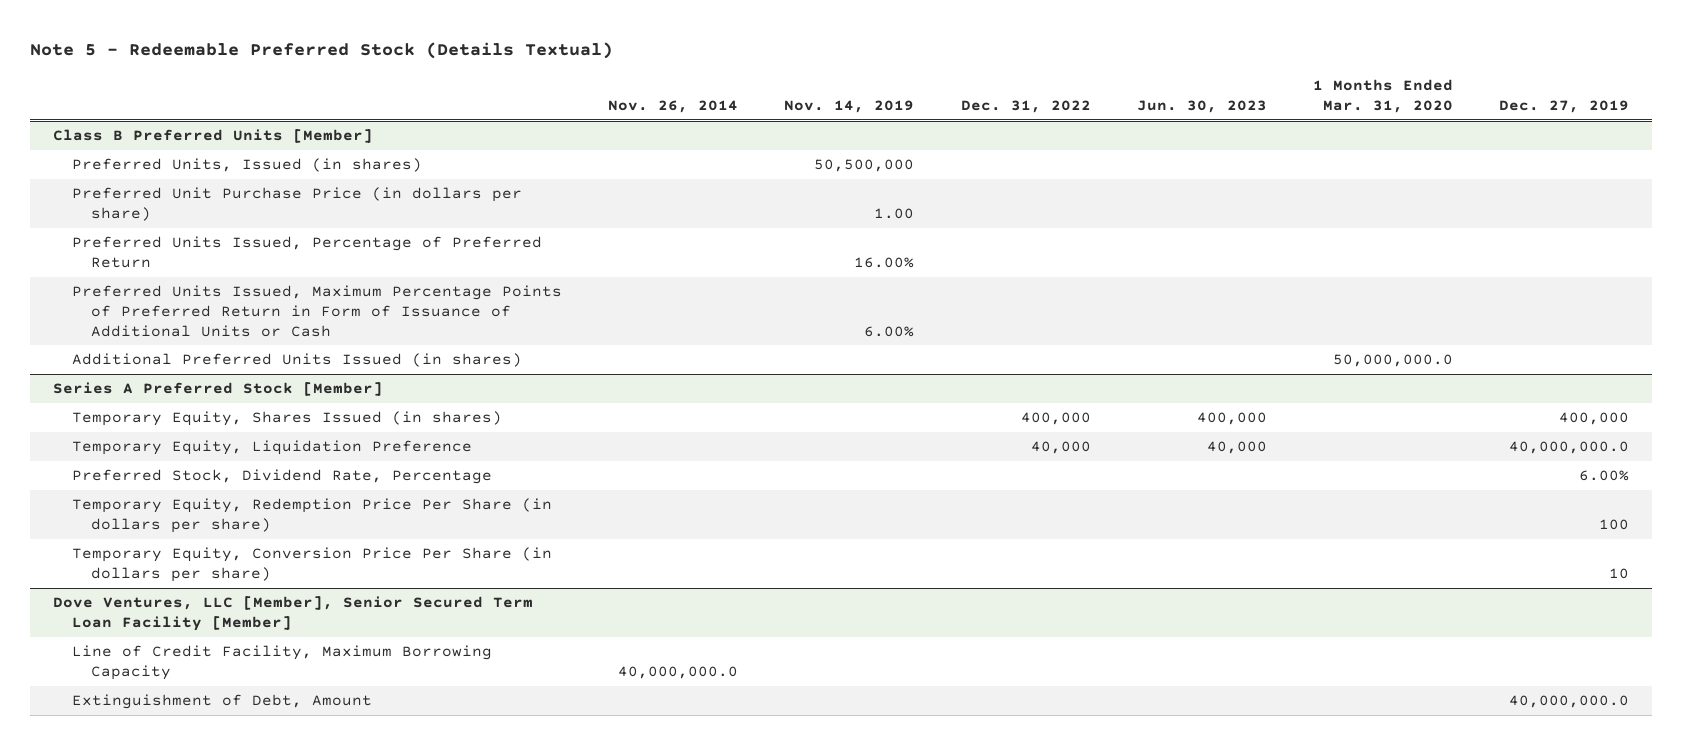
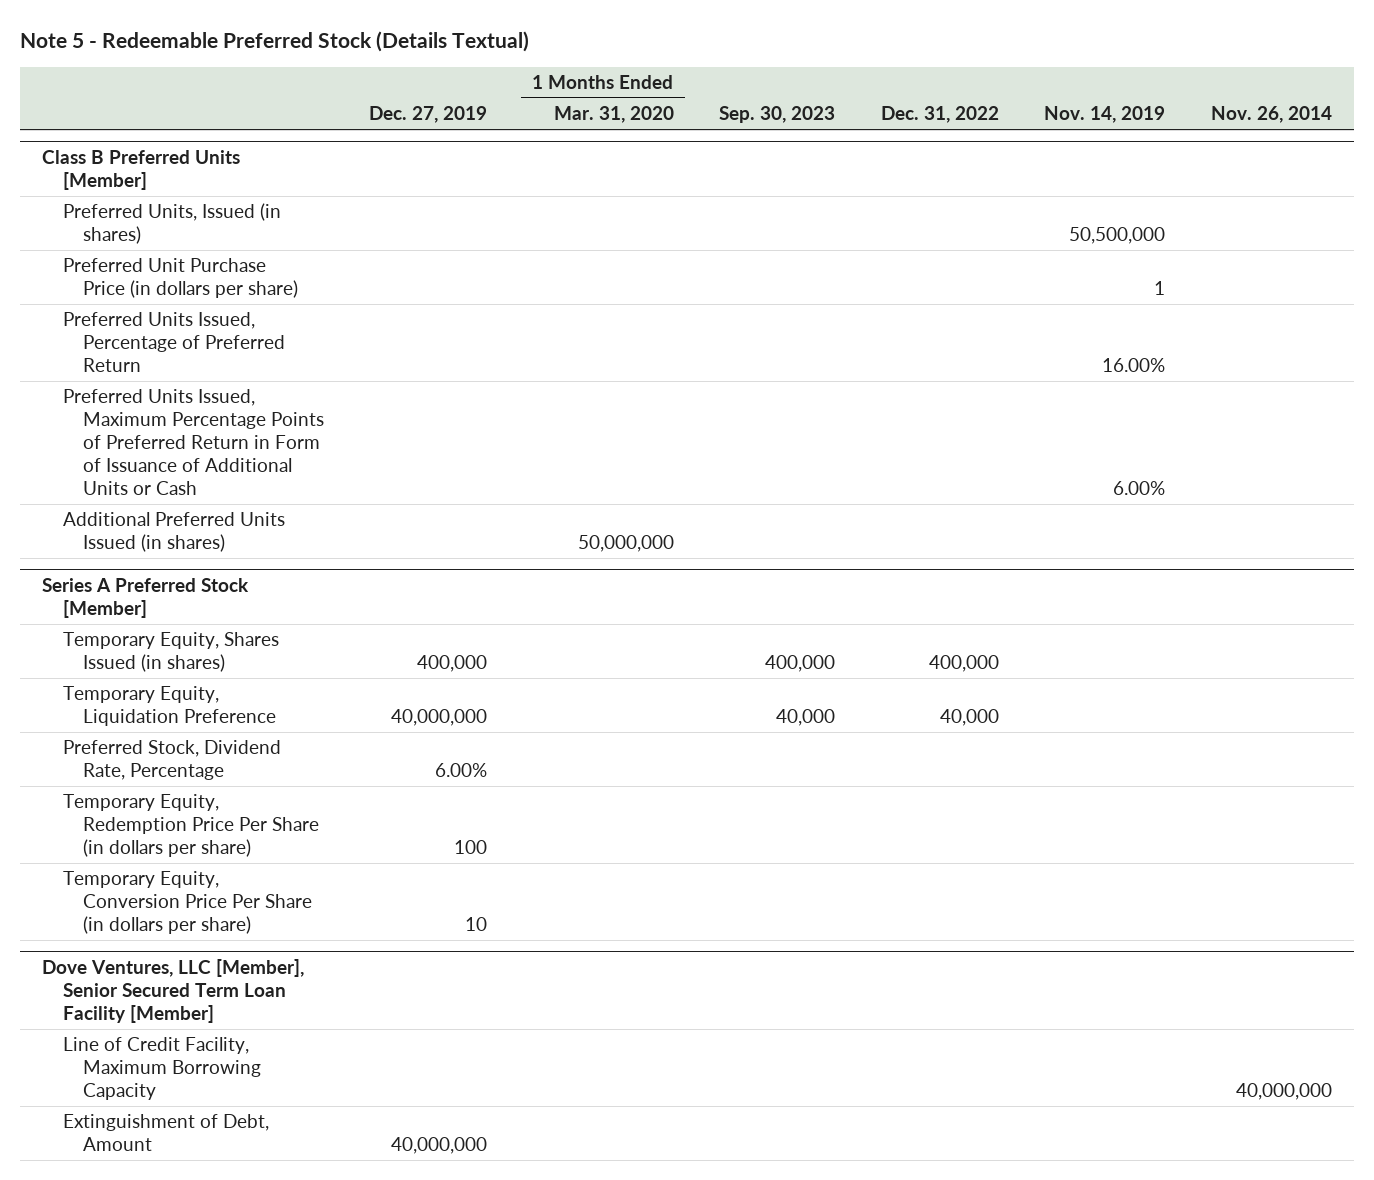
[1136,100,1267,114] Jun. 30, 2023 -> none
none -> [719,106,836,124] Sep. 30, 2023
[874,207,915,219] 1.00 -> [1154,281,1166,296] 1
[1332,354,1453,368] 50,000,000.0 -> [577,535,674,553] 50,000,000
[1509,441,1630,455] 40,000,000.0 -> [391,709,488,727] 40,000,000
[618,665,739,679] 40,000,000.0 -> [1235,1083,1332,1101] 40,000,000
[1509,695,1630,709] 40,000,000.0 -> [391,1137,488,1155] 40,000,000

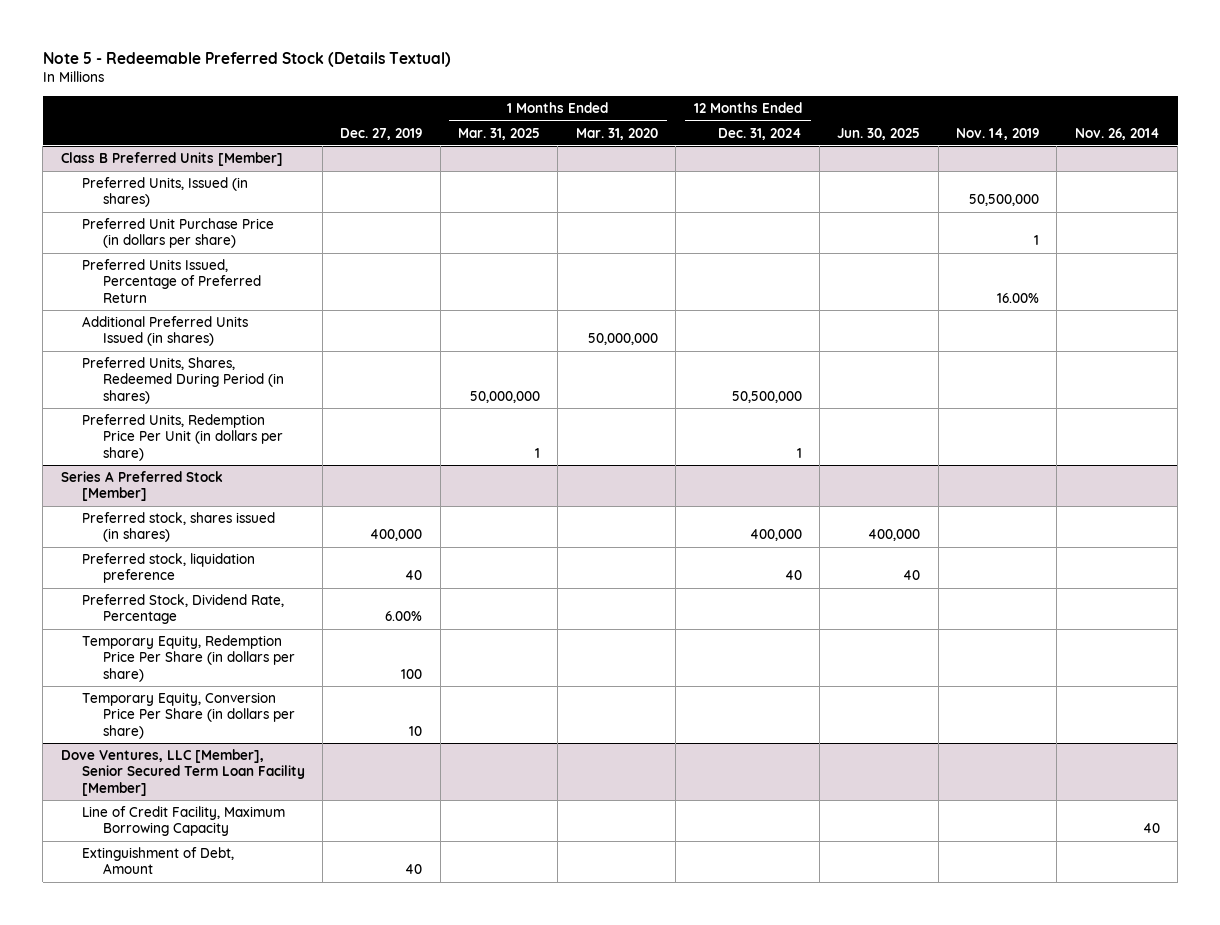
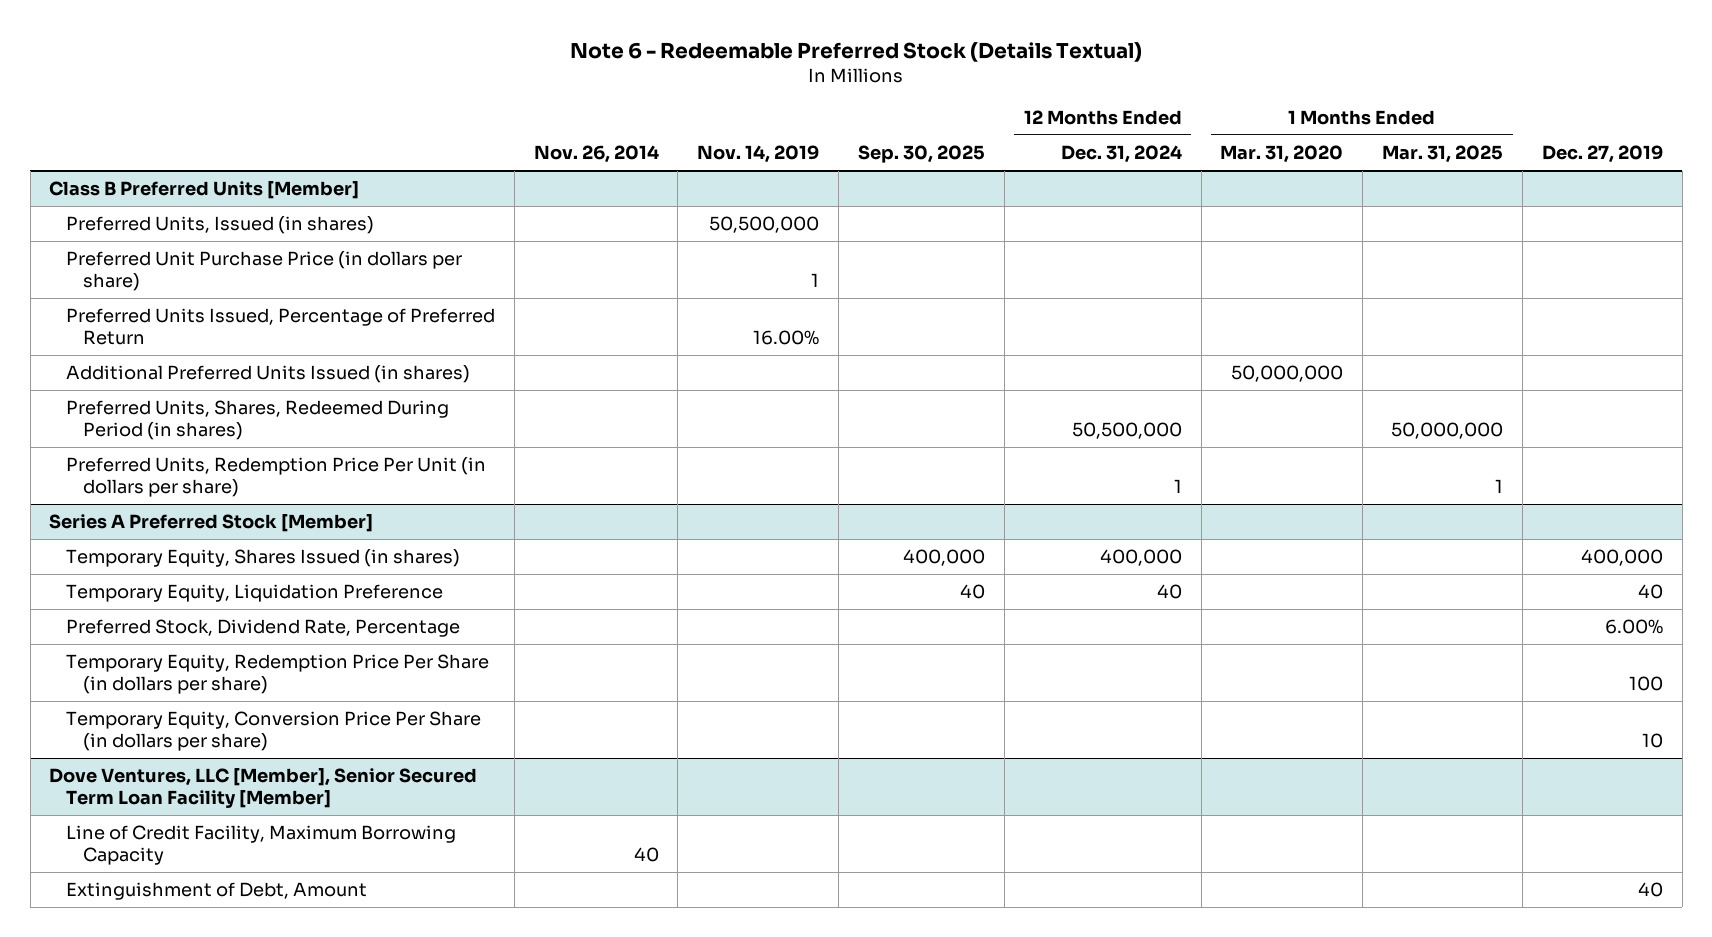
[42,51,451,67] Note 5 - Redeemable Preferred Stock (Details Textual) -> [570,41,1143,62] Note 6 - Redeemable Preferred Stock (Details Textual)
[837,127,921,140] Jun. 30, 2025 -> none
none -> [858,145,986,164] Sep. 30, 2025
[81,512,275,543] Preferred stock, shares issued (in shares) -> [65,549,460,568] Temporary Equity, Shares Issued (in shares)
[81,553,255,584] Preferred stock, liquidation preference -> [65,584,443,603] Temporary Equity, Liquidation Preference

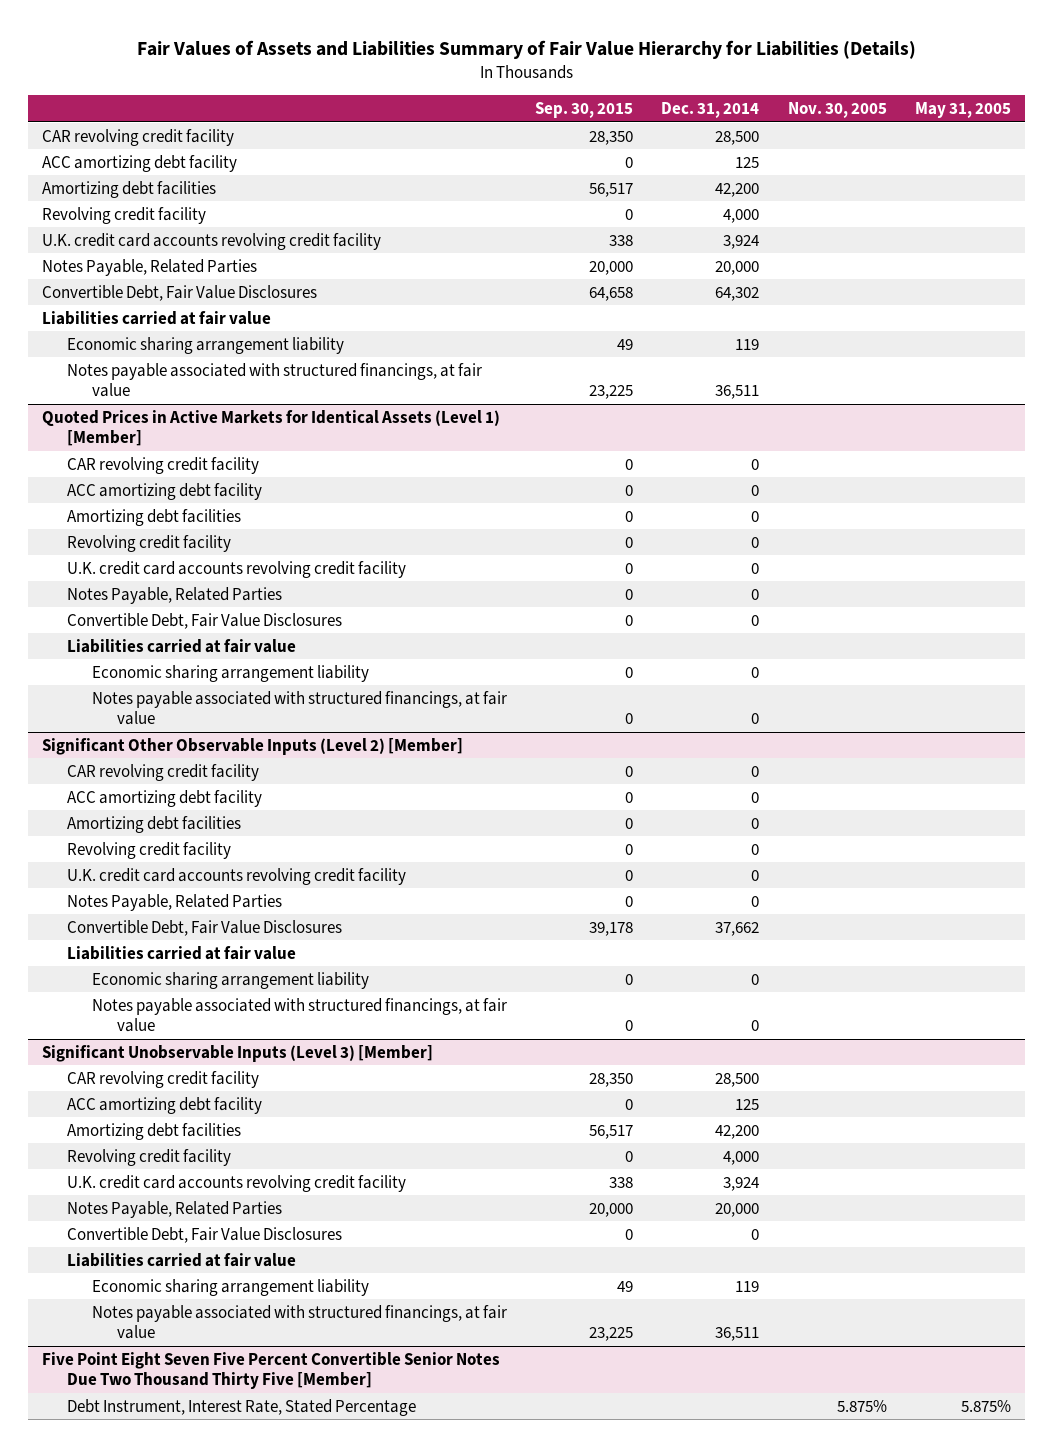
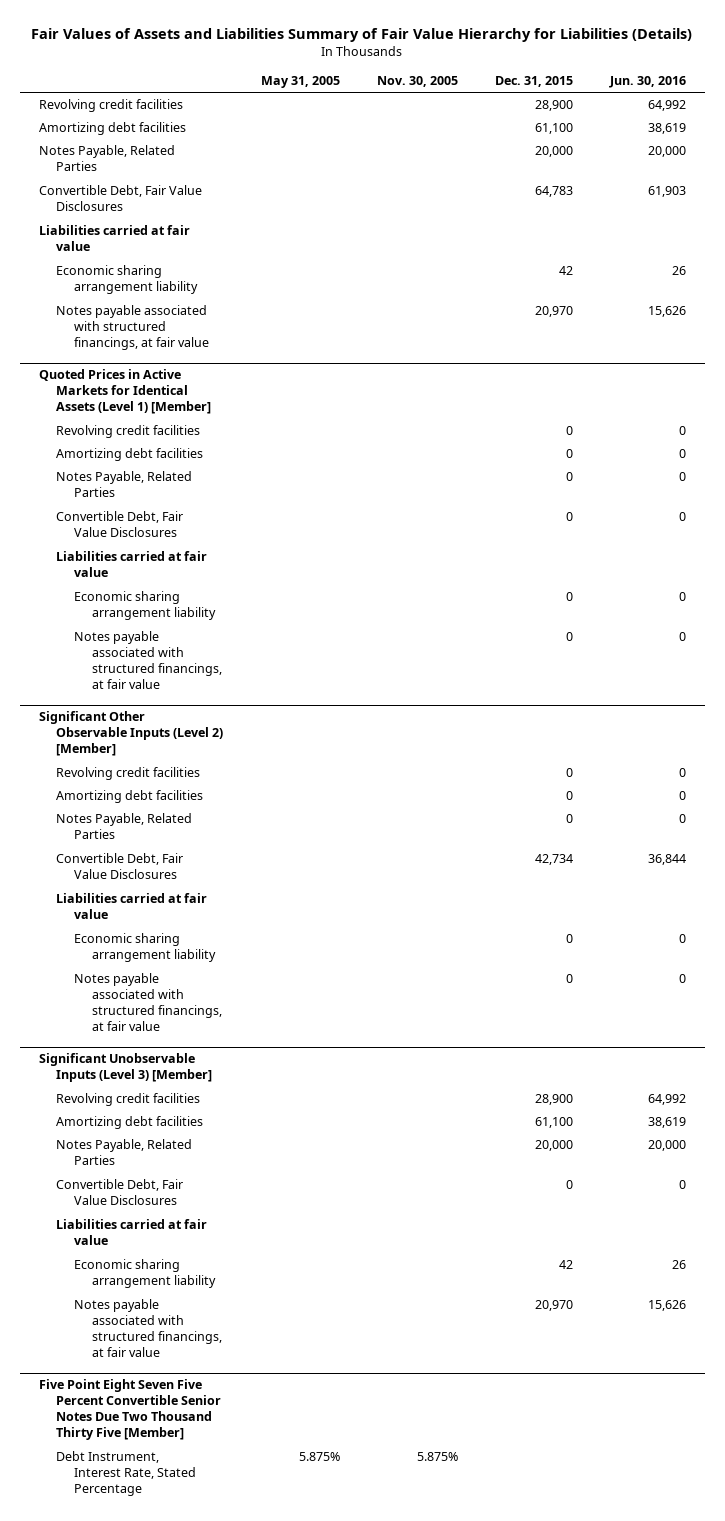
[535,102,634,119] Sep. 30, 2015 -> none
[661,102,760,119] Dec. 31, 2014 -> none
none -> [495,75,574,87] Dec. 31, 2015
none -> [609,75,687,88] Jun. 30, 2016
[42,154,238,172] ACC amortizing debt facility -> none
[42,128,235,146] CAR revolving credit facility -> [38,99,183,113] Revolving credit facilities
[42,206,207,224] Revolving credit facility -> none
[42,232,382,250] U.K. credit card accounts revolving credit facility -> none
[67,482,263,500] ACC amortizing debt facility -> none
[67,456,260,474] CAR revolving credit facility -> [56,425,201,439] Revolving credit facilities
[67,534,232,552] Revolving credit facility -> none
[67,560,407,578] U.K. credit card accounts revolving credit facility -> none
[67,789,263,807] ACC amortizing debt facility -> none
[67,763,260,781] CAR revolving credit facility -> [56,767,201,781] Revolving credit facilities
[67,841,232,859] Revolving credit facility -> none
[67,867,407,885] U.K. credit card accounts revolving credit facility -> none
[67,1096,263,1114] ACC amortizing debt facility -> none
[67,1070,260,1088] CAR revolving credit facility -> [56,1093,201,1107] Revolving credit facilities
[67,1148,232,1166] Revolving credit facility -> none
[67,1174,407,1192] U.K. credit card accounts revolving credit facility -> none

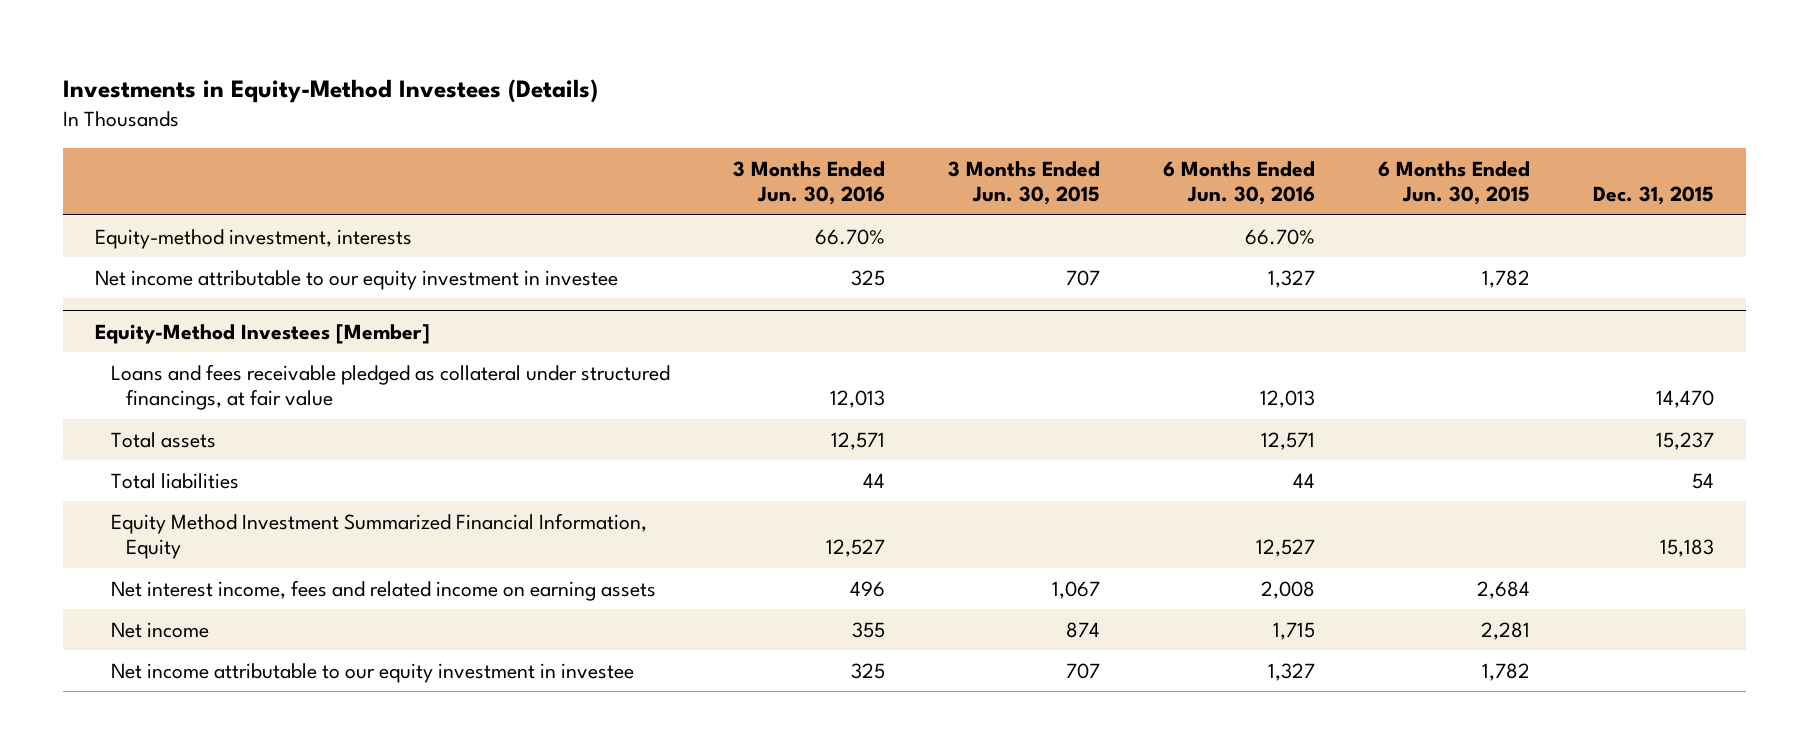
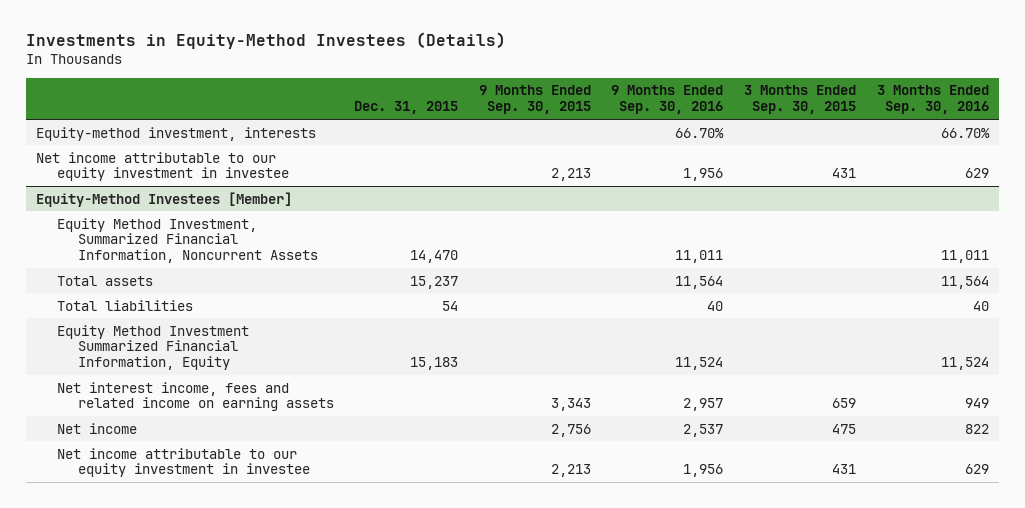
[732,161,885,206] 3 Months Ended Jun. 30, 2016 -> none
[947,161,1100,206] 3 Months Ended Jun. 30, 2015 -> none
[1162,161,1315,206] 6 Months Ended Jun. 30, 2016 -> none
[1377,161,1530,206] 6 Months Ended Jun. 30, 2015 -> none
none -> [478,85,591,115] 9 Months Ended Sep. 30, 2015
none -> [611,85,724,115] 9 Months Ended Sep. 30, 2016
none -> [744,85,857,115] 3 Months Ended Sep. 30, 2015
none -> [876,85,989,115] 3 Months Ended Sep. 30, 2016
[110,363,670,411] Loans and fees receivable pledged as collateral under structured financings, at fair value -> [56,217,318,264] Equity Method Investment, Summarized Financial Information, Noncurrent Assets

